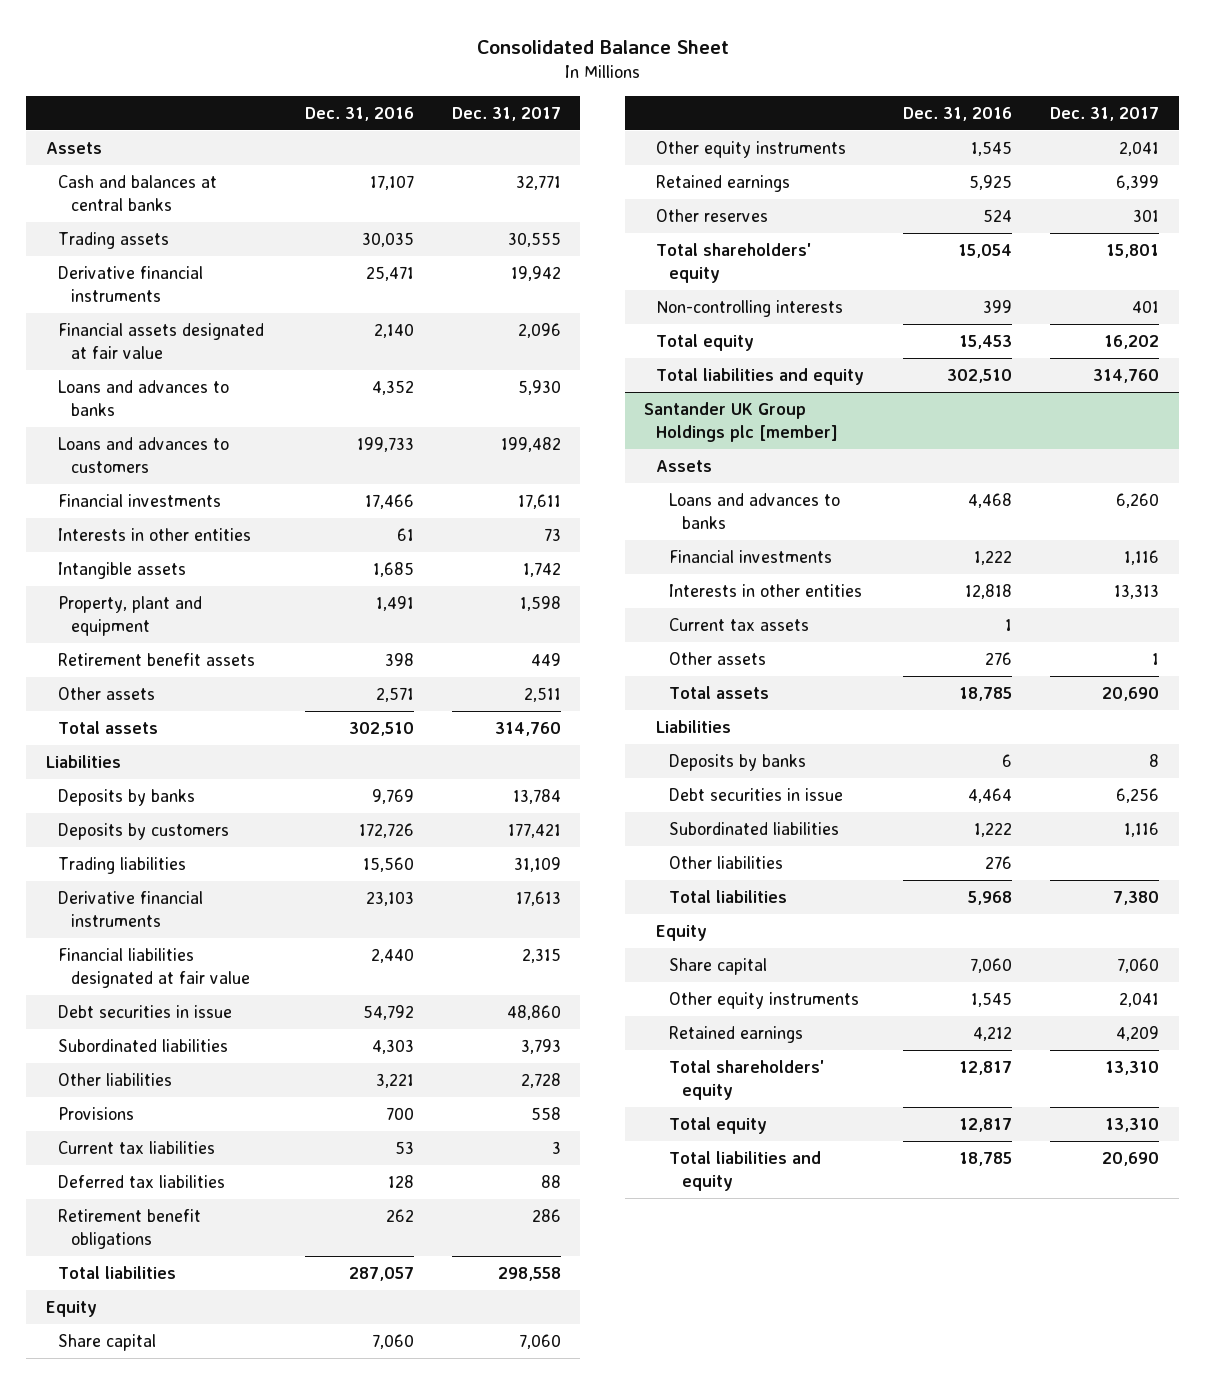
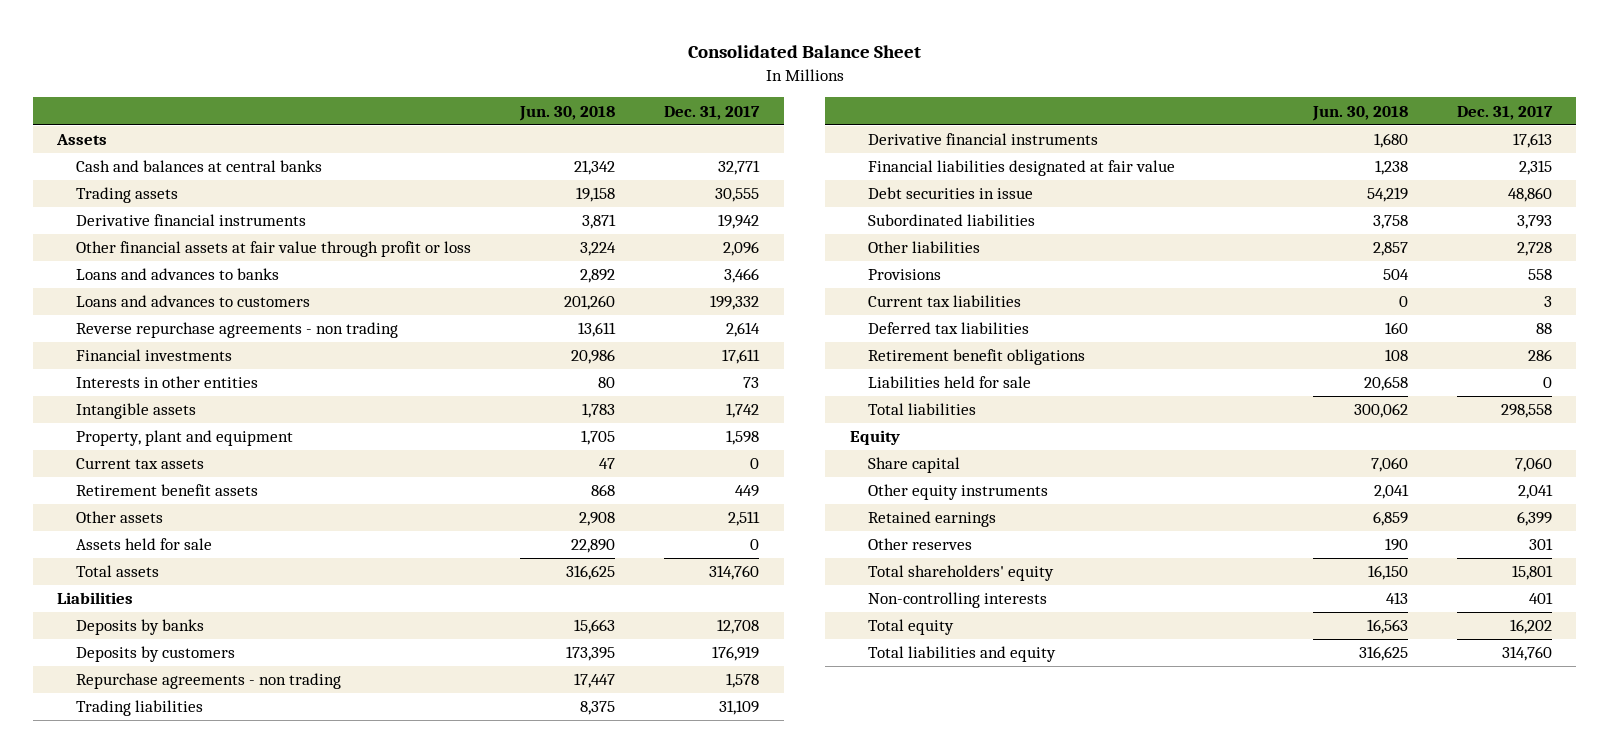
[304,106,414,121] Dec. 31, 2016 -> none
none -> [519,105,616,121] Jun. 30, 2018
[58,323,265,359] Financial assets designated at fair value -> [75,241,471,258] Other financial assets at fair value through profit or loss
[518,380,562,396] 5,930 -> [724,268,760,284] 3,466
[501,437,562,453] 199,482 -> [710,295,760,311] 199,332
none -> [75,322,398,339] Reverse repurchase agreements - non trading
none -> [75,458,204,470] Current tax assets
none -> [75,538,212,551] Assets held for sale
[513,789,562,805] 13,784 -> [717,619,760,635] 12,708
[508,823,562,839] 177,421 -> [712,646,760,662] 176,919
none -> [75,673,341,690] Repurchase agreements - non trading
none -> [868,376,1032,389] Liabilities held for sale
[643,402,839,442] Santander UK Group Holdings plc [member] -> none
[656,460,713,473] Assets -> none
[668,493,840,529] Loans and advances to banks -> none
[668,550,832,564] Financial investments -> none
[668,584,862,598] Interests in other entities -> none
[668,618,809,632] Current tax assets -> none
[668,652,766,666] Other assets -> none
[668,686,769,700] Total assets -> none
[656,720,732,734] Liabilities -> none
[668,754,806,772] Deposits by banks -> none
[668,788,843,802] Debt securities in issue -> none
[668,822,839,836] Subordinated liabilities -> none
[668,856,783,870] Other liabilities -> none
[668,890,787,904] Total liabilities -> none
[656,925,708,942] Equity -> none
[668,958,767,976] Share capital -> none
[668,992,859,1010] Other equity instruments -> none
[668,1026,803,1044] Retained earnings -> none
[668,1060,824,1100] Total shareholders' equity -> none
[668,1117,767,1135] Total equity -> none
[668,1151,821,1191] Total liabilities and equity -> none

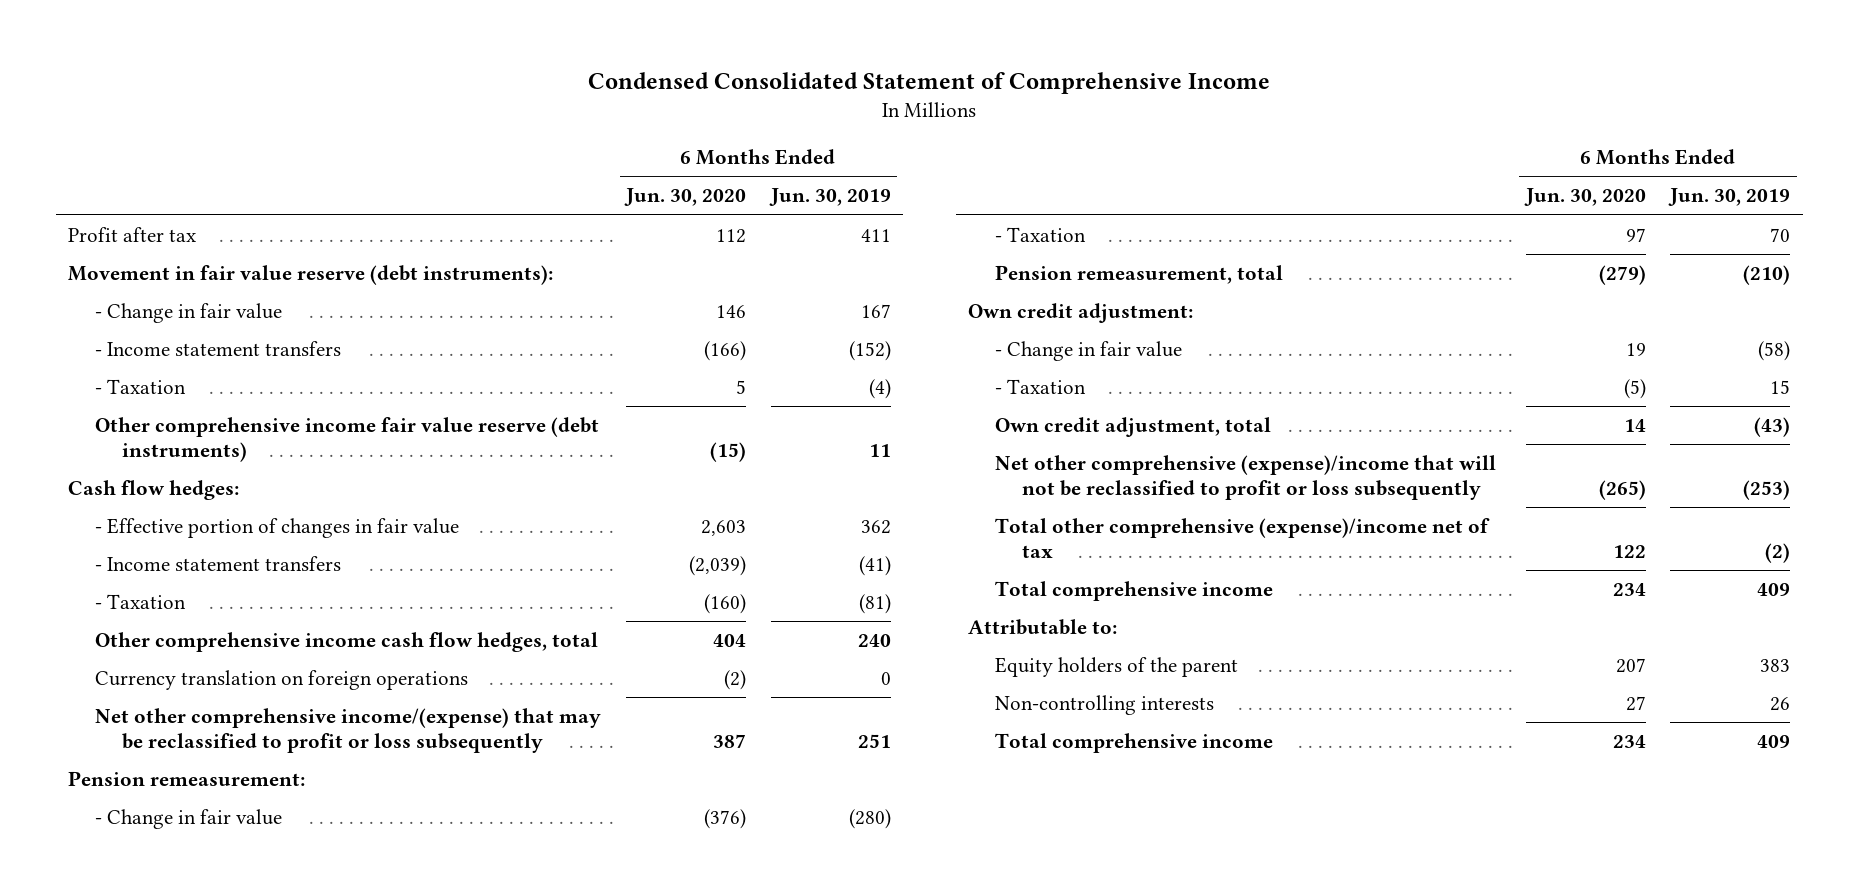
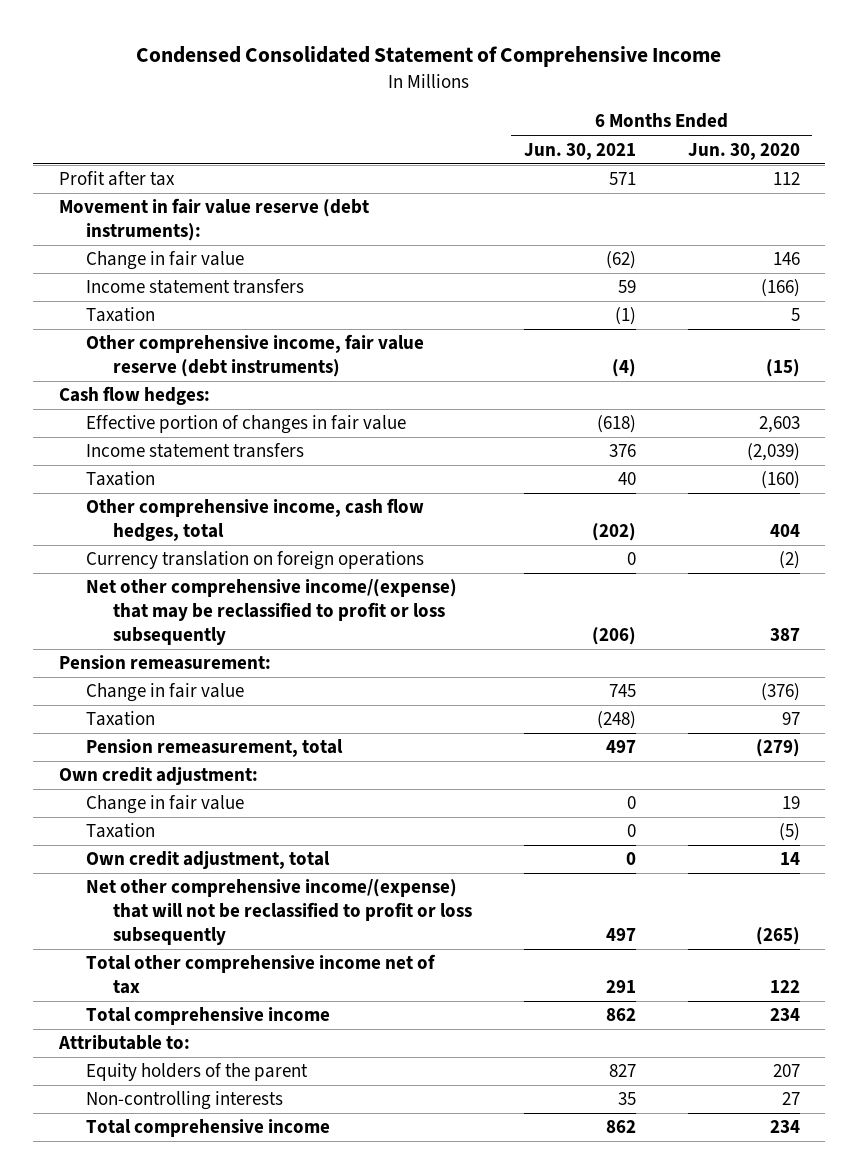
[768,188,891,207] Jun. 30, 2019 -> none
none -> [523,142,636,160] Jun. 30, 2021
[95,302,283,323] - Change in fair value -> [85,251,244,271] Change in fair value
[95,340,342,356] - Income statement transfers -> [85,279,304,295] Income statement transfers
[95,378,187,394] - Taxation -> [85,307,155,323] Taxation
[95,416,600,463] Other comprehensive income fair value reserve (debt instruments) -> [85,334,424,377] Other comprehensive income, fair value reserve (debt instruments)
[95,517,460,538] - Effective portion of changes in fair value -> [85,415,406,435] Effective portion of changes in fair value
[95,555,342,571] - Income statement transfers -> [85,443,304,459] Income statement transfers
[95,593,187,609] - Taxation -> [85,471,155,487] Taxation
[95,631,599,652] Other comprehensive income cash flow hedges, total -> [85,498,424,541] Other comprehensive income, cash flow hedges, total
[95,808,283,829] - Change in fair value -> [85,683,244,703] Change in fair value
[994,226,1086,242] - Taxation -> [85,711,155,727] Taxation
[994,340,1182,361] - Change in fair value -> [85,795,244,815] Change in fair value
[994,378,1086,394] - Taxation -> [85,823,155,839] Taxation
[994,454,1496,501] Net other comprehensive (expense)/income that will not be reclassified to profit or loss subsequently -> [85,879,473,945] Net other comprehensive income/(expense) that will not be reclassified to profit or loss subsequently
[994,517,1490,559] Total other comprehensive (expense)/income net of tax -> [85,954,436,994] Total other comprehensive income net of tax

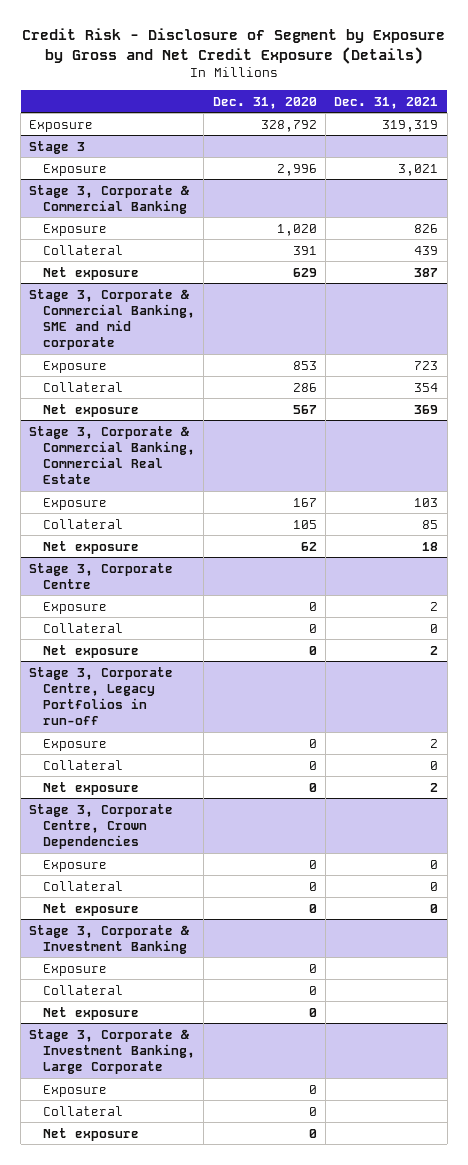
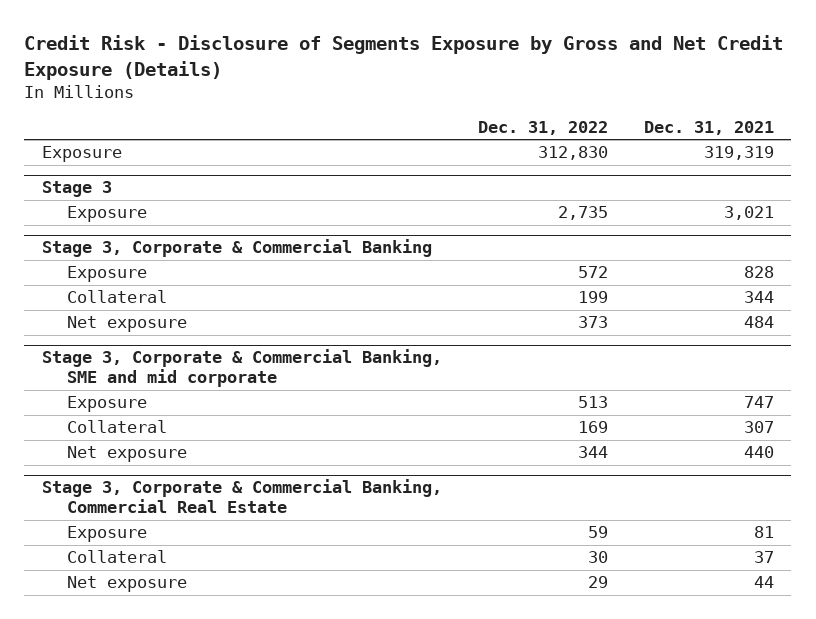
[21,28,445,65] Credit Risk - Disclosure of Segment by Exposure by Gross and Net Credit Exposure (Details) -> [24,34,784,80] Credit Risk - Disclosure of Segments Exposure by Gross and Net Credit Exposure (Details)
[212,96,317,109] Dec. 31, 2020 -> none
none -> [477,120,608,135] Dec. 31, 2022
[414,223,439,233] 826 -> [743,266,774,279] 828
[414,245,439,255] 439 -> [743,291,774,304] 344
[414,267,439,277] 387 -> [743,316,774,329] 484
[414,360,439,370] 723 -> [743,396,774,409] 747
[414,382,439,392] 354 -> [743,421,774,434] 307
[414,404,439,414] 369 -> [743,446,774,459] 440
[29,562,174,589] Stage 3, Corporate Centre -> none
[43,601,108,614] Exposure -> none
[43,622,124,633] Collateral -> none
[43,644,140,658] Net exposure -> none
[29,666,174,726] Stage 3, Corporate Centre, Legacy Portfolios in run-off -> none
[43,738,108,751] Exposure -> none
[43,759,124,770] Collateral -> none
[43,781,140,795] Net exposure -> none
[29,803,174,850] Stage 3, Corporate Centre, Crown Dependencies -> none
[43,859,108,872] Exposure -> none
[43,880,124,891] Collateral -> none
[43,902,140,916] Net exposure -> none
[29,924,190,954] Stage 3, Corporate & Investment Banking -> none
[43,963,108,976] Exposure -> none
[43,984,124,995] Collateral -> none
[43,1006,140,1020] Net exposure -> none
[29,1028,196,1075] Stage 3, Corporate & Investment Banking, Large Corporate -> none
[43,1084,108,1097] Exposure -> none
[43,1105,124,1116] Collateral -> none
[43,1127,140,1141] Net exposure -> none
[414,497,439,507] 103 -> [753,526,774,539] 81
[422,519,439,529] 85 -> [753,551,774,564] 37
[422,541,439,551] 18 -> [753,576,774,589] 44

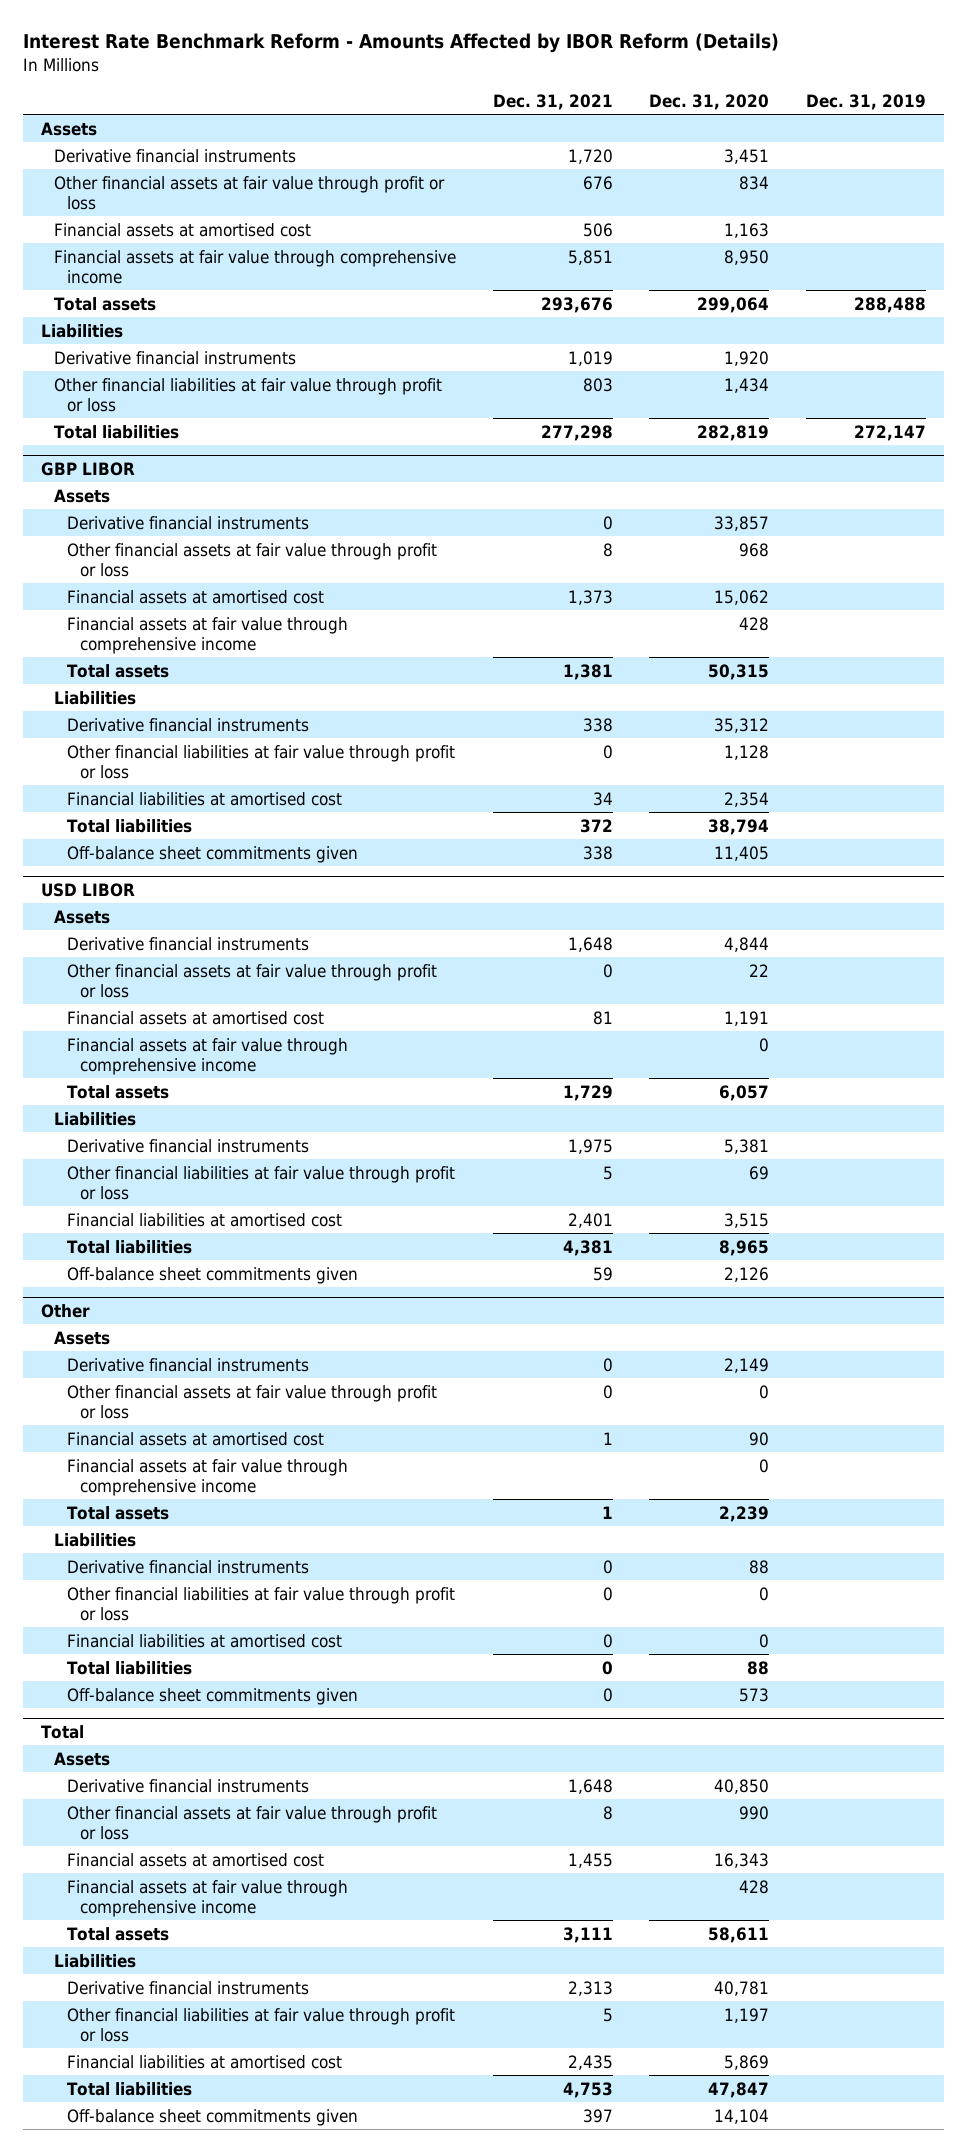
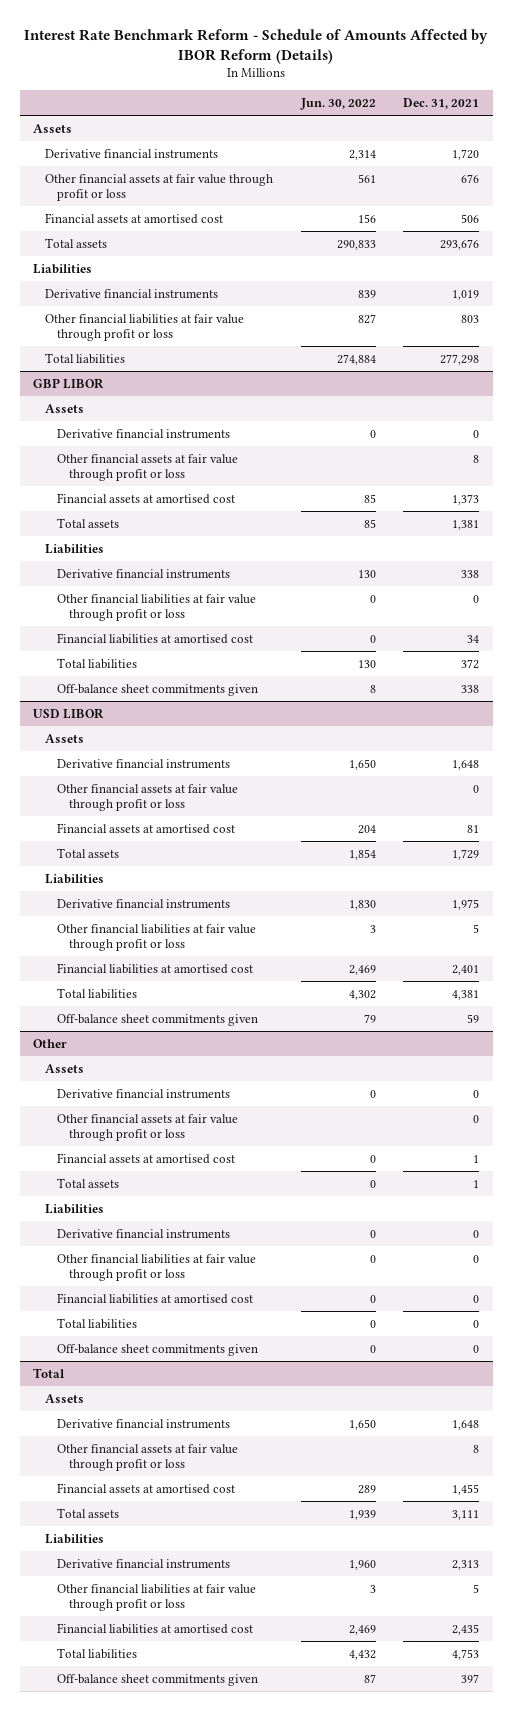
[22,33,779,54] Interest Rate Benchmark Reform - Amounts Affected by IBOR Reform (Details) -> [24,28,489,64] Interest Rate Benchmark Reform - Schedule of Amounts Affected by IBOR Reform (Details)
[649,93,770,110] Dec. 31, 2020 -> none
[805,93,926,110] Dec. 31, 2019 -> none
none -> [299,98,376,111] Jun. 30, 2022
[53,249,456,284] Financial assets at fair value through comprehensive income -> none
[66,616,348,654] Financial assets at fair value through comprehensive income -> none
[66,1037,348,1075] Financial assets at fair value through comprehensive income -> none
[66,1458,348,1496] Financial assets at fair value through comprehensive income -> none
[66,1879,348,1917] Financial assets at fair value through comprehensive income -> none

